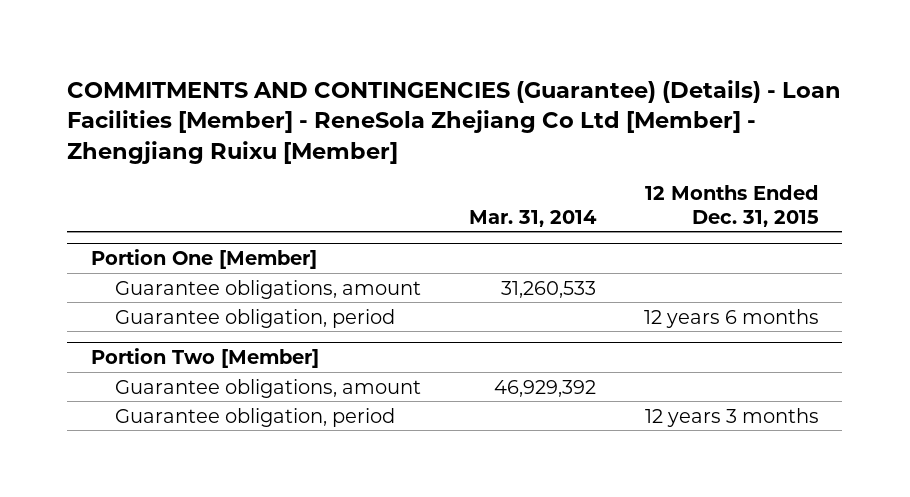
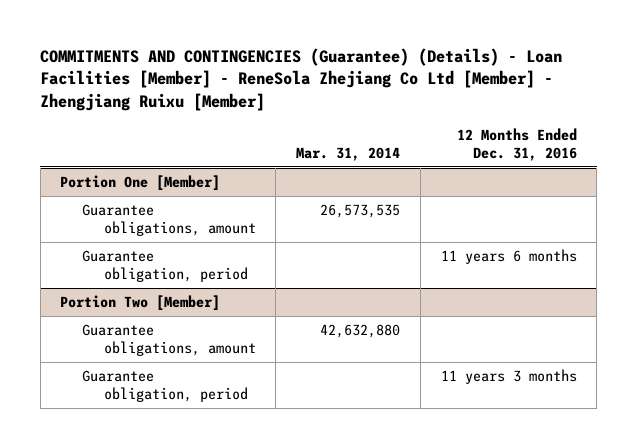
[644,185,819,227] 12 Months Ended Dec. 31, 2015 -> none
none -> [456,128,577,161] 12 Months Ended Dec. 31, 2016
[500,280,596,298] 31,260,533 -> [320,204,401,219] 26,573,535
[493,379,596,397] 46,929,392 -> [320,324,401,339] 42,632,880

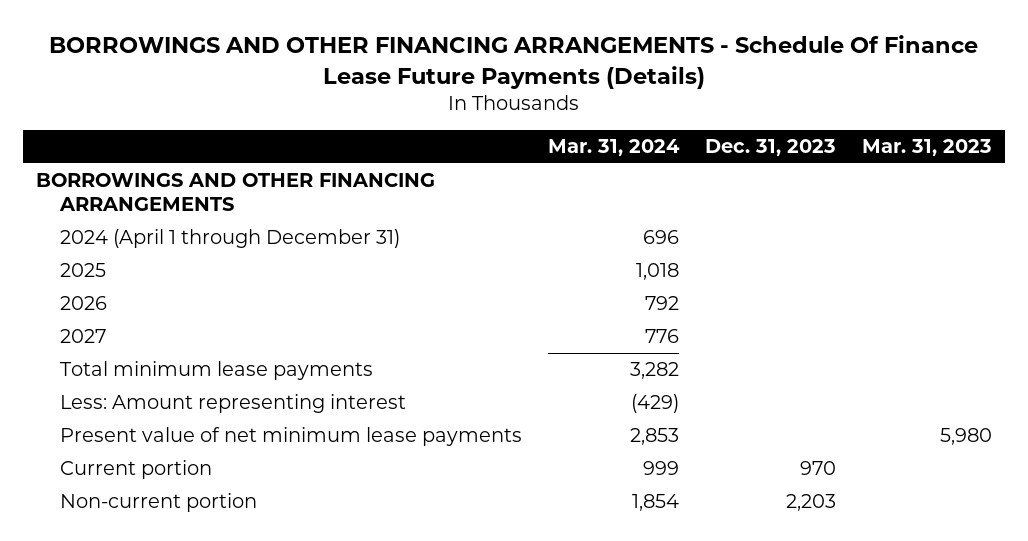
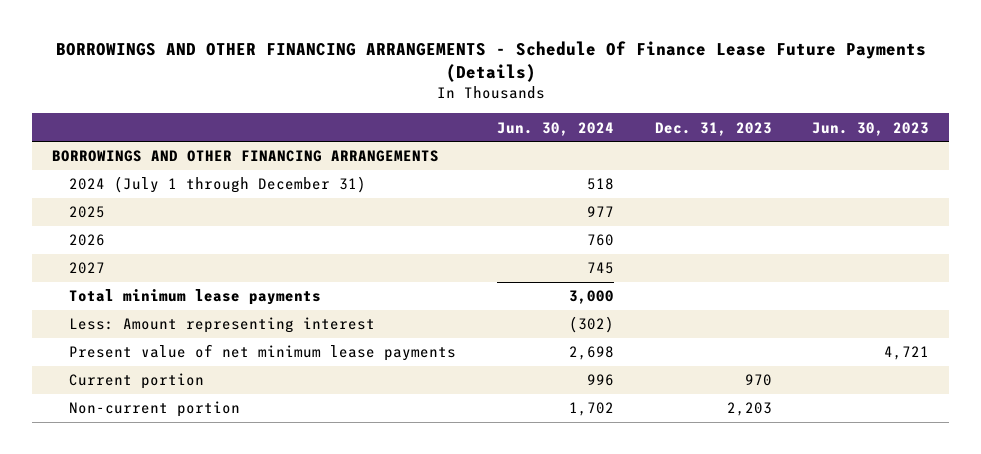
[548,139,681,157] Mar. 31, 2024 -> none
[862,139,993,157] Mar. 31, 2023 -> none
none -> [496,121,614,136] Jun. 30, 2024
none -> [812,121,930,136] Jun. 30, 2023
[60,229,401,249] 2024 (April 1 through December 31) -> [69,176,367,194] 2024 (July 1 through December 31)

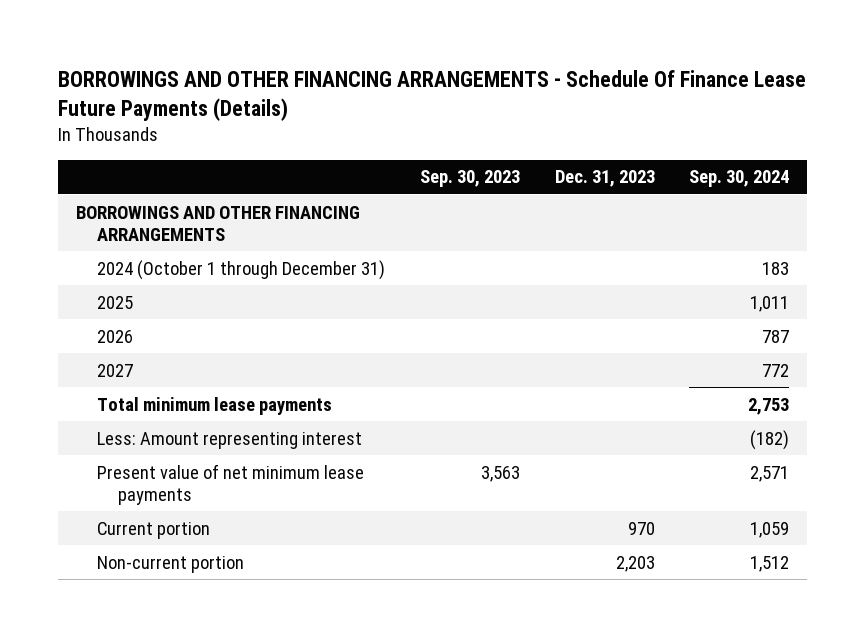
[496,121,614,136] Jun. 30, 2024 -> none
[812,121,930,136] Jun. 30, 2023 -> none
none -> [419,170,520,188] Sep. 30, 2023
none -> [689,170,790,188] Sep. 30, 2024
[69,176,367,194] 2024 (July 1 through December 31) -> [96,259,385,280] 2024 (October 1 through December 31)

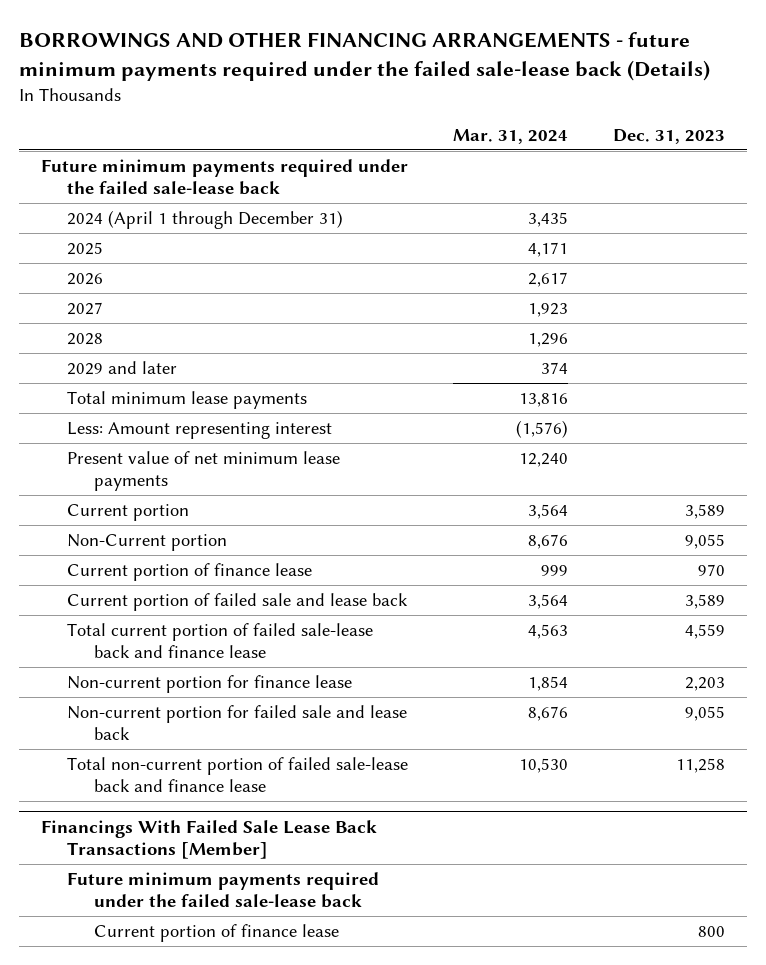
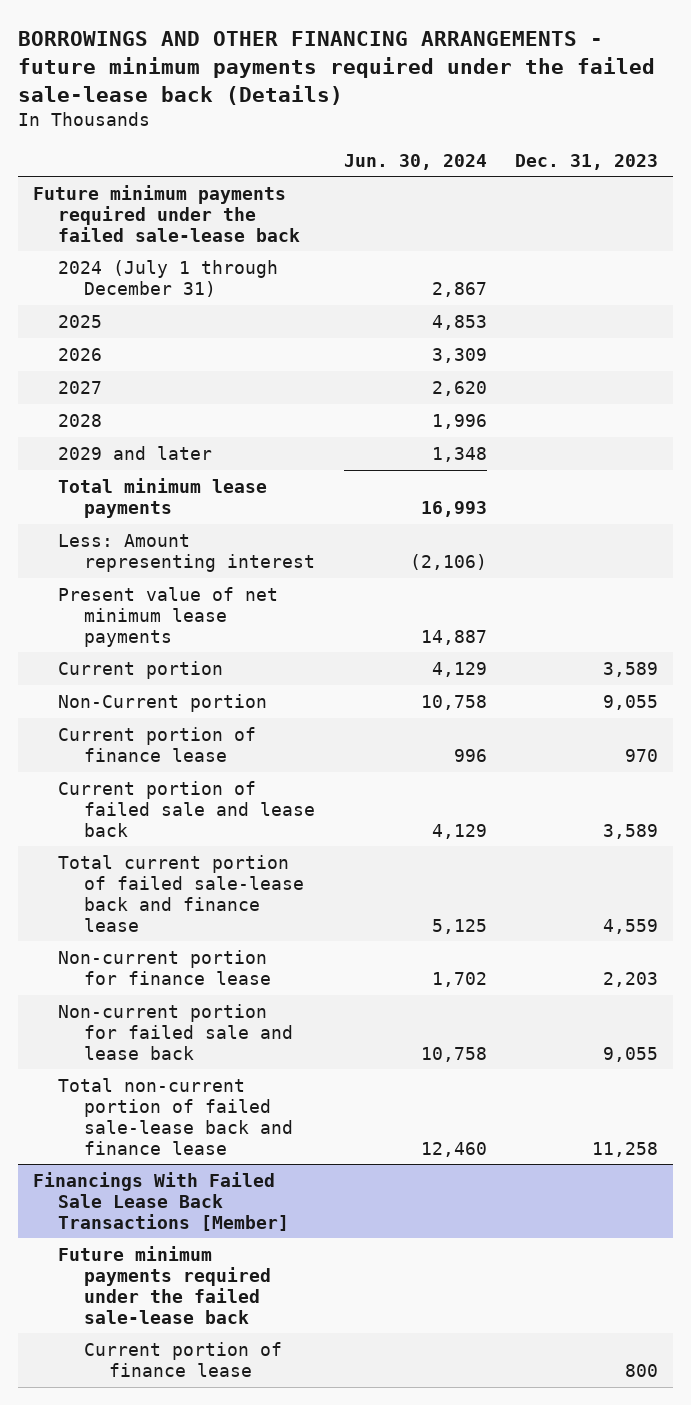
[453,128,569,144] Mar. 31, 2024 -> none
none -> [343,153,487,170] Jun. 30, 2024
[67,210,344,230] 2024 (April 1 through December 31) -> [58,259,279,297] 2024 (July 1 through December 31)

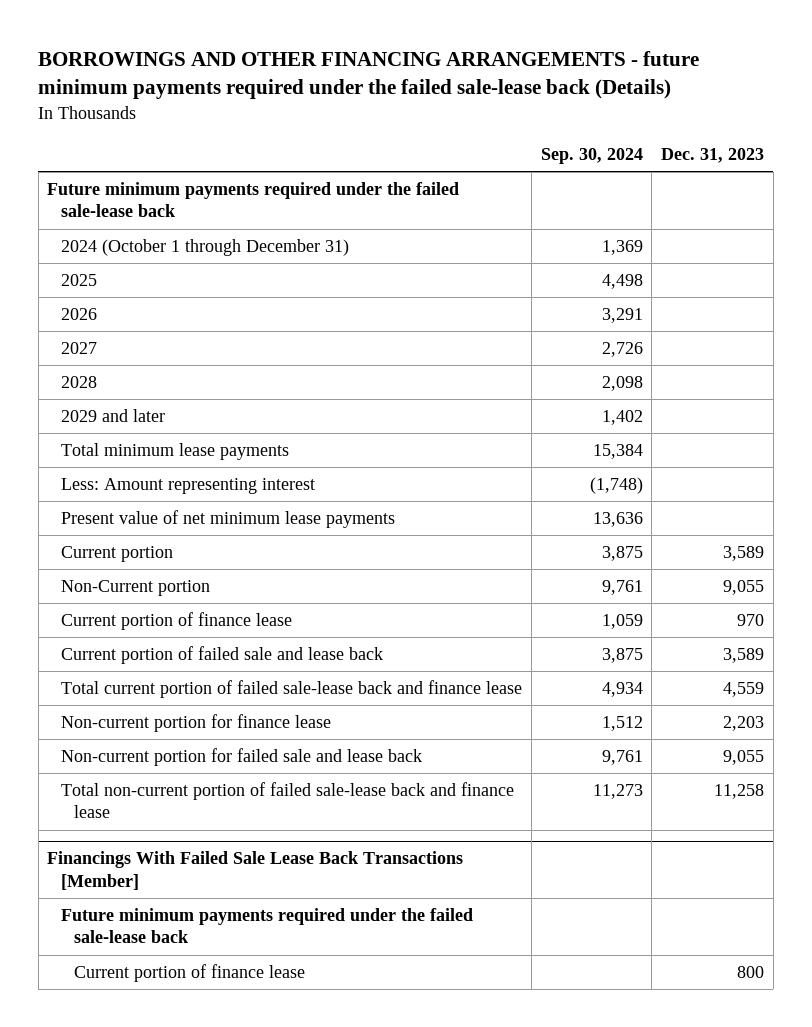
[343,153,487,170] Jun. 30, 2024 -> none
none -> [540,147,643,164] Sep. 30, 2024
[58,259,279,297] 2024 (July 1 through December 31) -> [60,239,349,257] 2024 (October 1 through December 31)

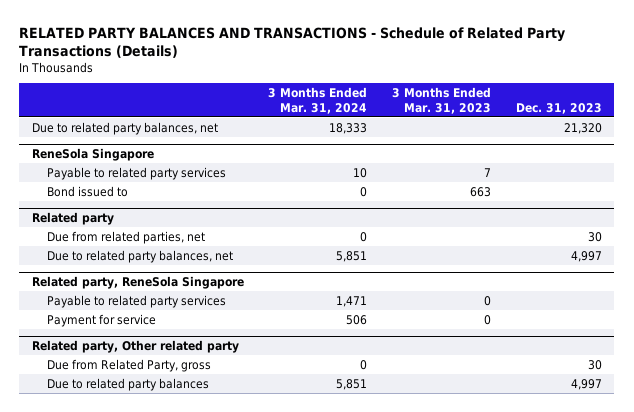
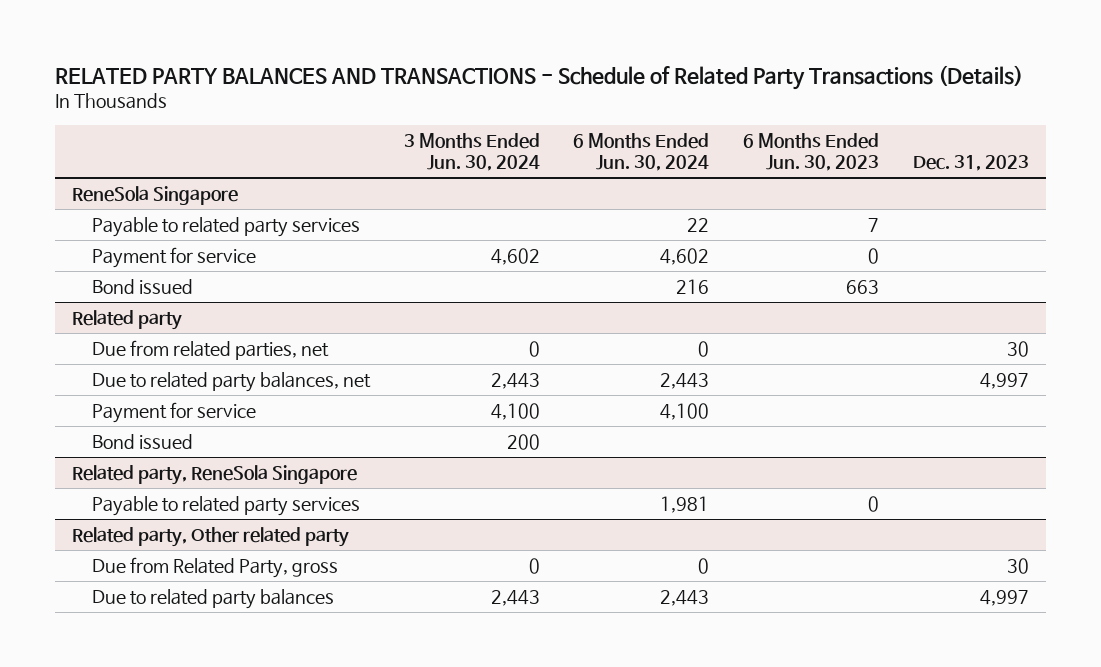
[268,87,368,114] 3 Months Ended Mar. 31, 2024 -> none
[392,87,492,114] 3 Months Ended Mar. 31, 2023 -> none
none -> [403,133,540,172] 3 Months Ended Jun. 30, 2024
none -> [573,133,710,172] 6 Months Ended Jun. 30, 2024
none -> [743,133,880,172] 6 Months Ended Jun. 30, 2023
[31,121,218,135] Due to related party balances, net -> none
none -> [91,247,256,269] Payment for service
[47,185,129,197] Bond issued to -> [91,279,193,295] Bond issued
none -> [91,402,256,424] Payment for service
none -> [91,434,193,450] Bond issued
[47,313,157,327] Payment for service -> none

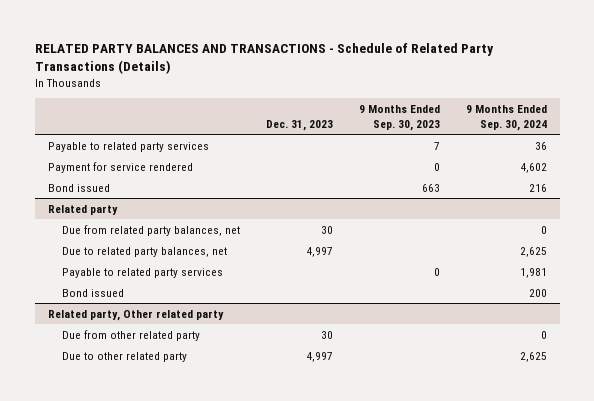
[403,133,540,172] 3 Months Ended Jun. 30, 2024 -> none
[573,133,710,172] 6 Months Ended Jun. 30, 2024 -> none
[743,133,880,172] 6 Months Ended Jun. 30, 2023 -> none
none -> [358,105,440,131] 9 Months Ended Sep. 30, 2023
none -> [465,105,547,131] 9 Months Ended Sep. 30, 2024
[72,186,239,206] ReneSola Singapore -> none
[91,217,360,238] Payable to related party services -> none
[91,247,256,269] Payment for service -> none
[91,279,193,295] Bond issued -> none
none -> [47,141,209,152] Payable to related party services
none -> [47,161,193,173] Payment for service rendered
none -> [47,183,110,192] Bond issued
[91,340,329,361] Due from related parties, net -> [61,224,240,236] Due from related party balances, net
[91,402,256,424] Payment for service -> none
none -> [61,267,223,278] Payable to related party services
[72,465,358,486] Related party, ReneSola Singapore -> none
[91,496,360,517] Payable to related party services -> none
[91,557,338,579] Due from Related Party, gross -> [61,329,200,341] Due from other related party
[91,589,334,610] Due to related party balances -> [61,351,187,362] Due to other related party

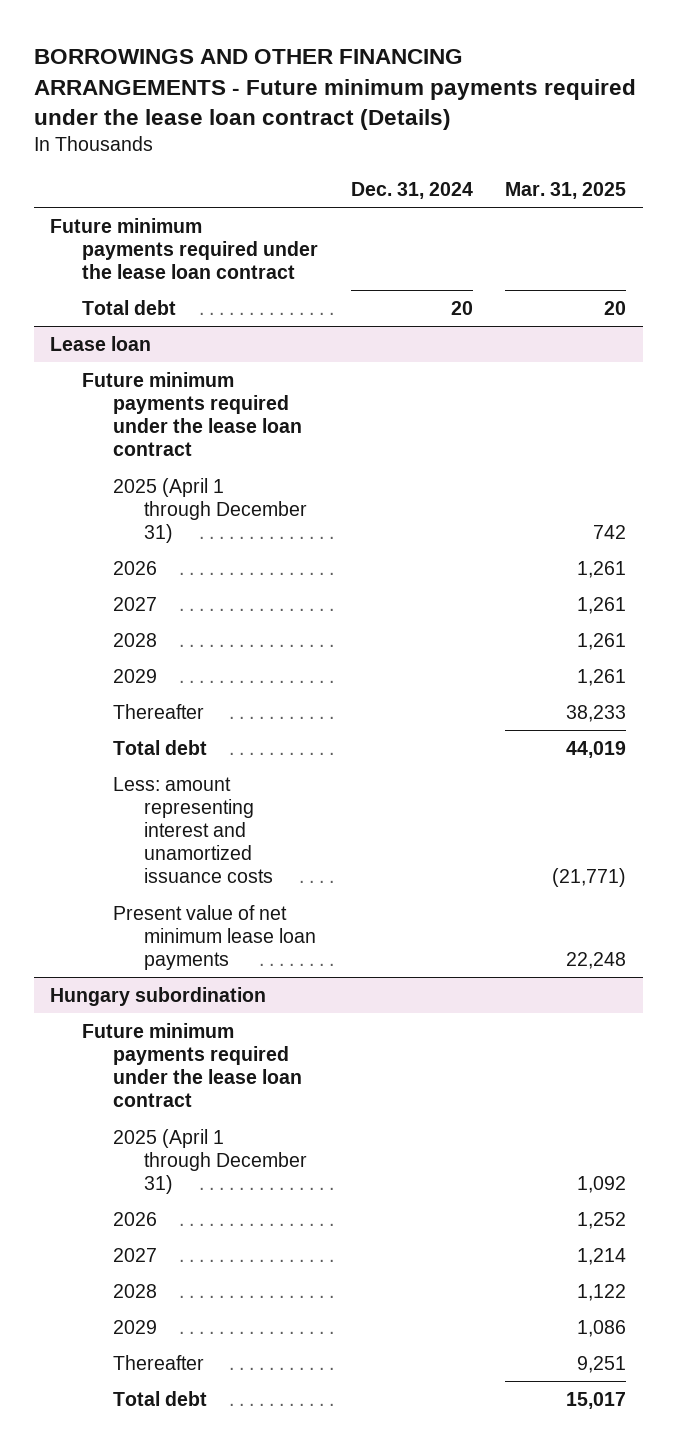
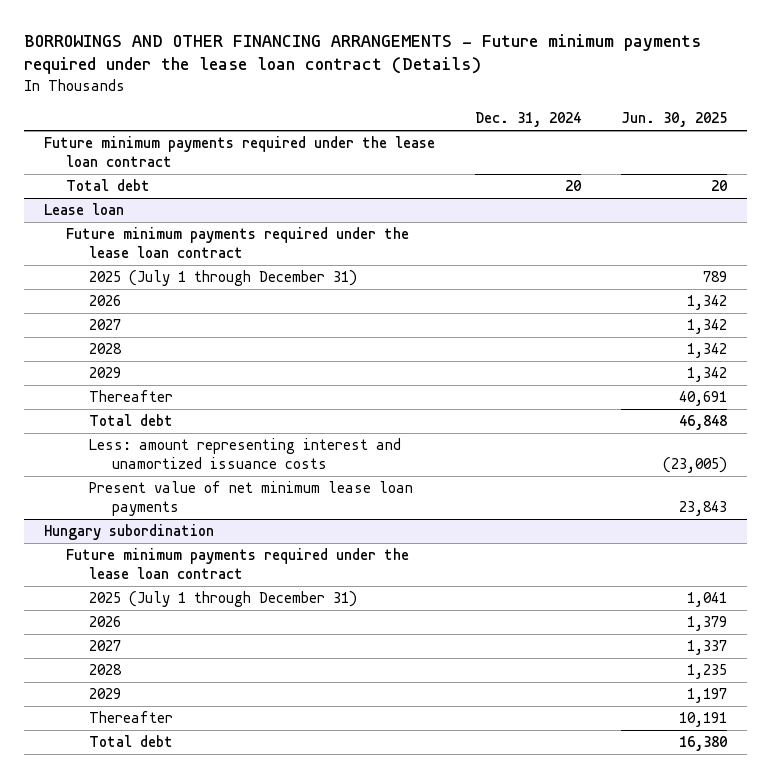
[505,181,627,199] Mar. 31, 2025 -> none
none -> [620,112,727,128] Jun. 30, 2025
[112,477,307,544] 2025 (April 1 through December 31) -> [88,270,357,287] 2025 (July 1 through December 31)
[112,1128,307,1195] 2025 (April 1 through December 31) -> [88,591,357,608] 2025 (July 1 through December 31)

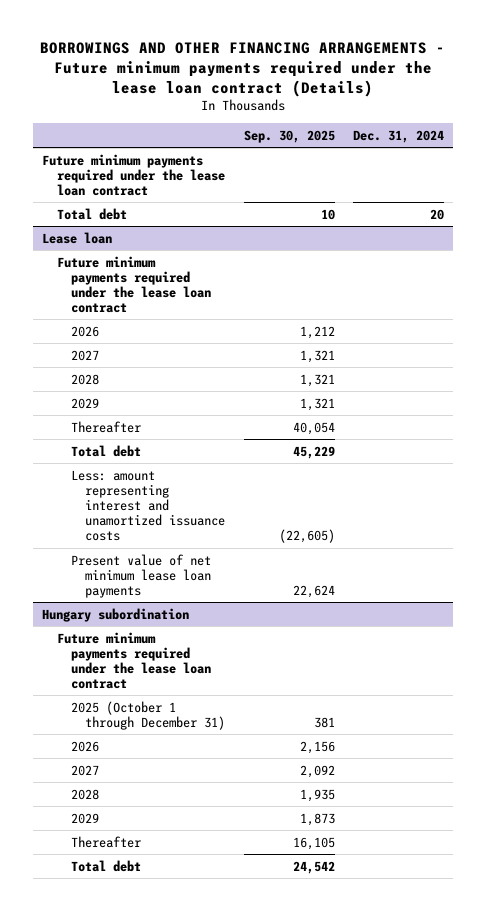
[620,112,727,128] Jun. 30, 2025 -> none
none -> [243,129,335,143] Sep. 30, 2025
[88,270,357,287] 2025 (July 1 through December 31) -> none
[88,591,357,608] 2025 (July 1 through December 31) -> [71,700,226,730] 2025 (October 1 through December 31)

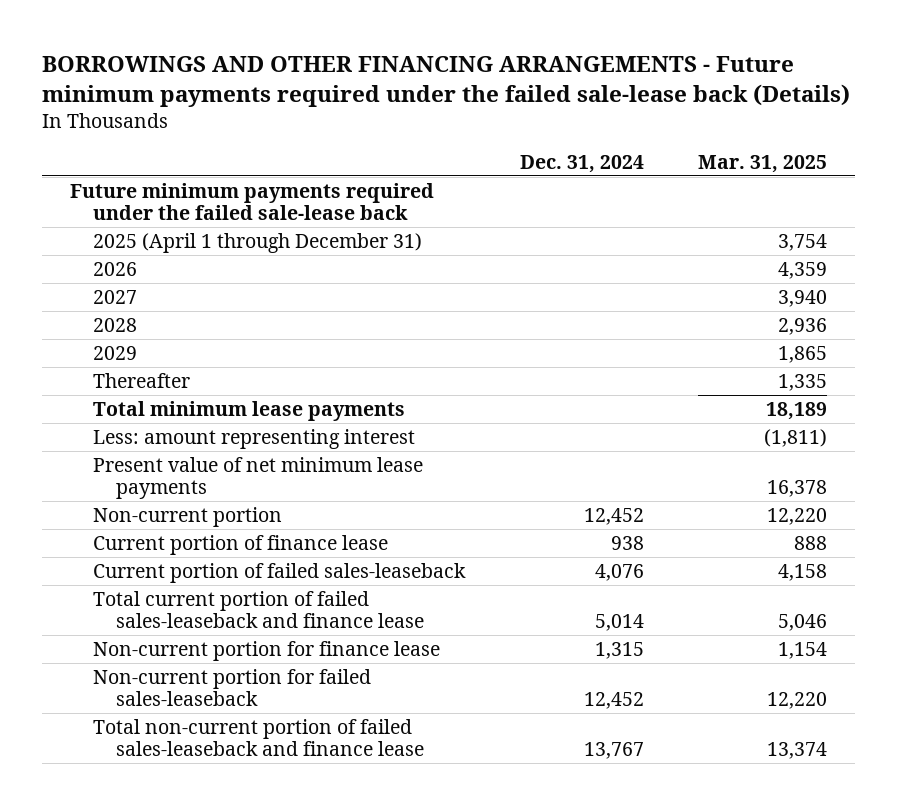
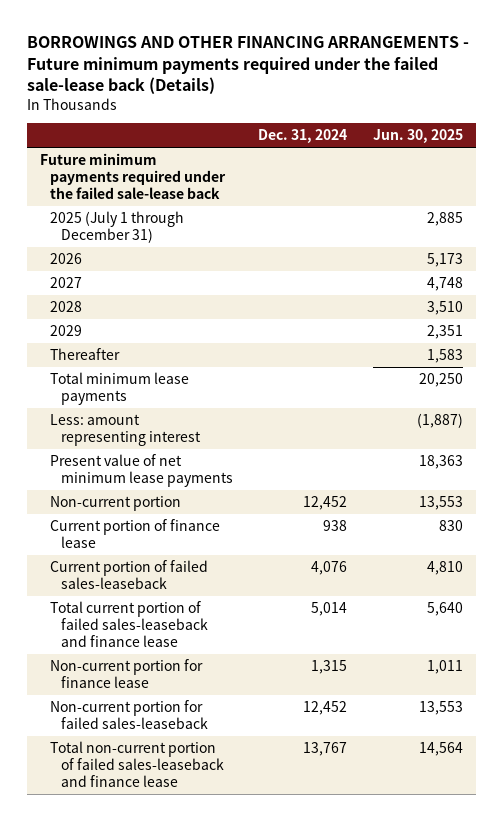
[698,154,828,173] Mar. 31, 2025 -> none
none -> [373,129,464,144] Jun. 30, 2025
[92,232,422,253] 2025 (April 1 through December 31) -> [50,210,185,244] 2025 (July 1 through December 31)

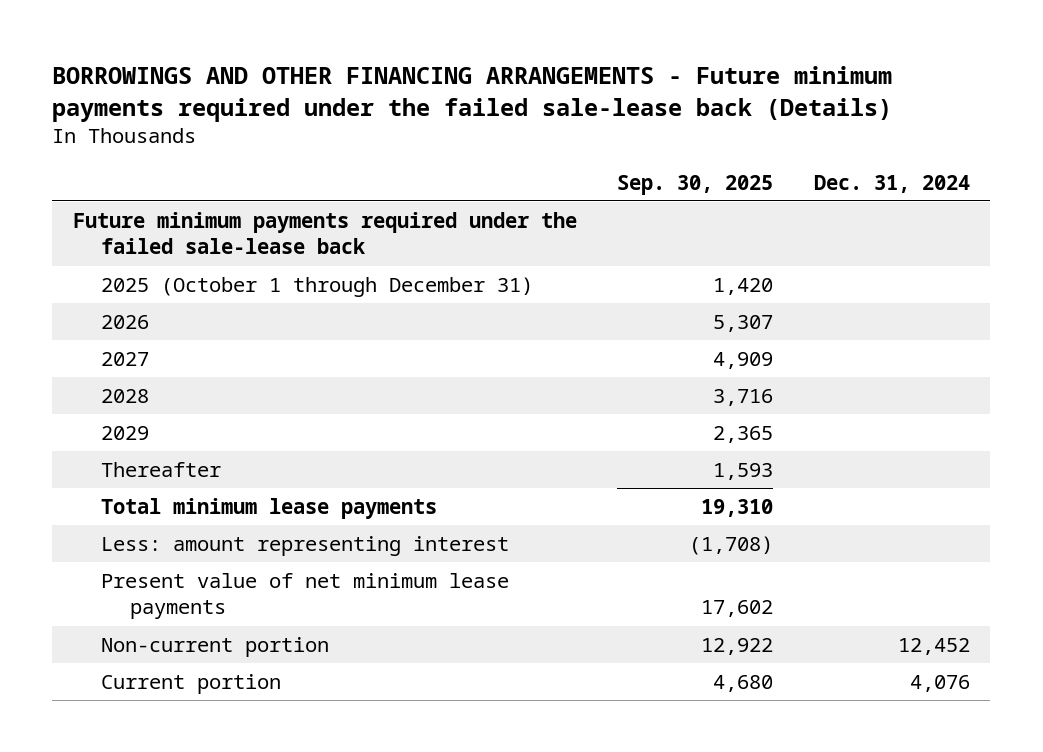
[373,129,464,144] Jun. 30, 2025 -> none
none -> [617,174,774,195] Sep. 30, 2025
[50,210,185,244] 2025 (July 1 through December 31) -> [101,276,534,297] 2025 (October 1 through December 31)
[50,518,221,549] Current portion of finance lease -> none
[50,600,208,648] Total current portion of failed sales-leaseback and finance lease -> none
[50,658,204,689] Non-current portion for finance lease -> none
[50,699,208,730] Non-current portion for failed sales-leaseback -> none
[50,740,224,788] Total non-current portion of failed sales-leaseback and finance lease -> none
[50,559,209,590] Current portion of failed sales-leaseback -> [101,673,282,694] Current portion

